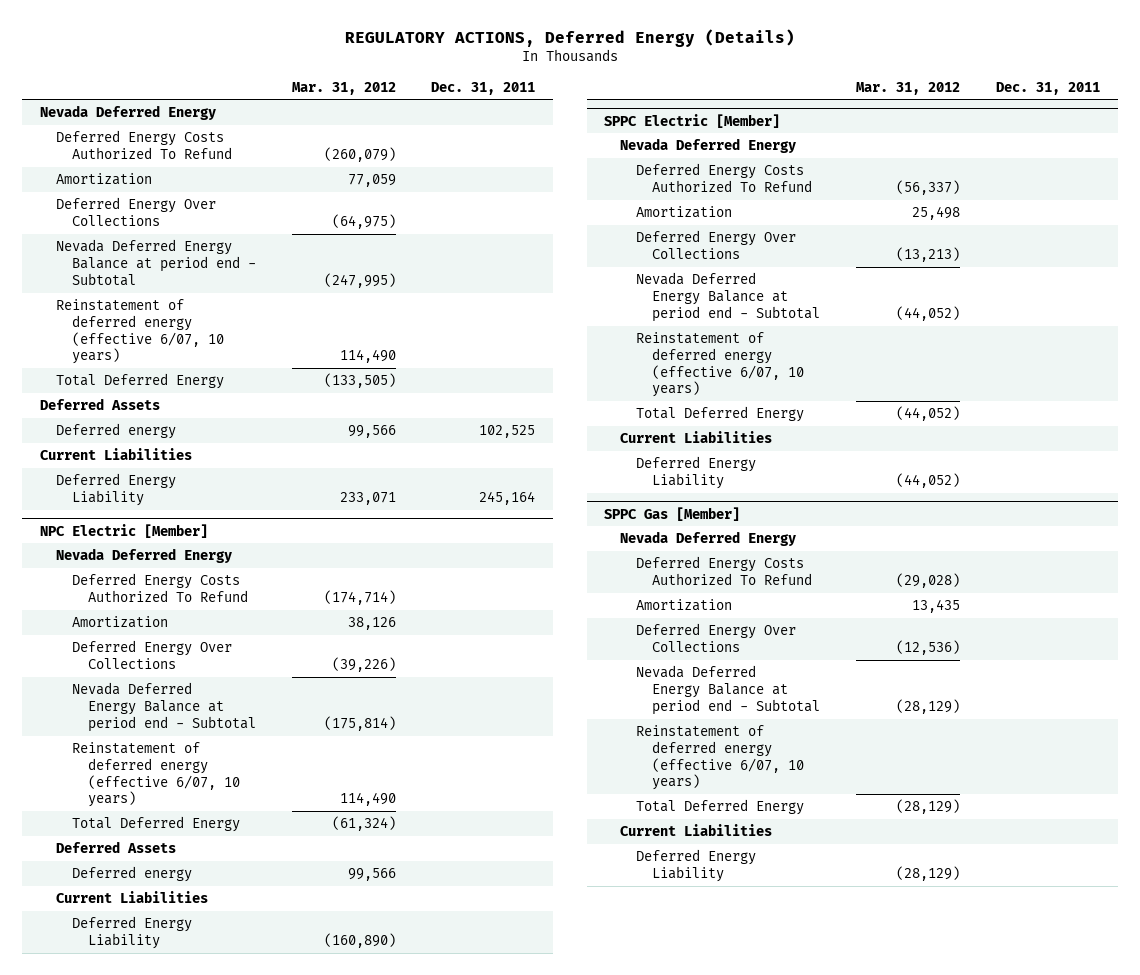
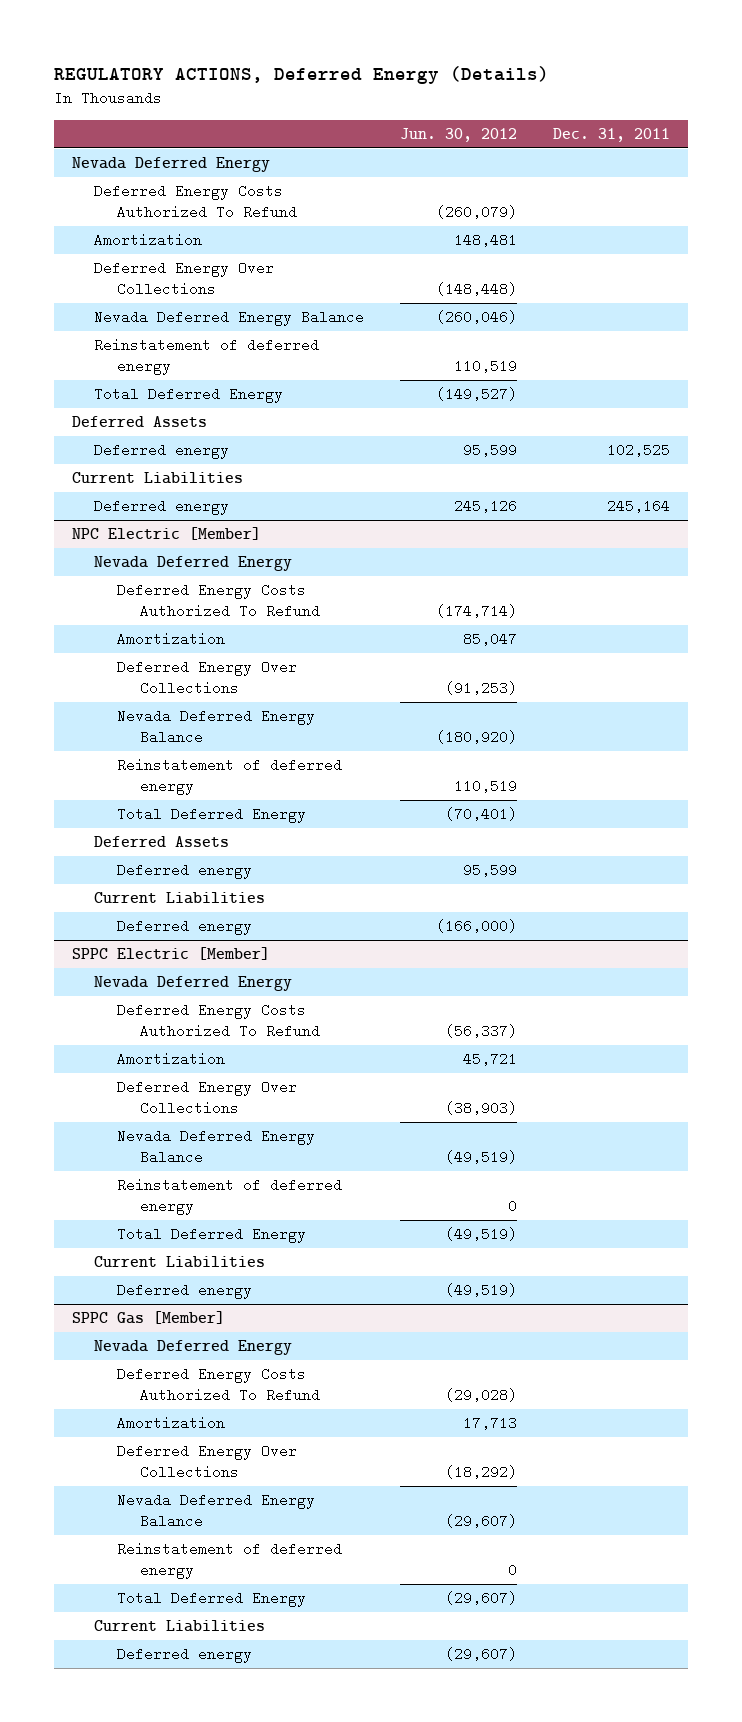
[291,81,396,95] Mar. 31, 2012 -> none
none -> [400,128,518,143] Jun. 30, 2012
[55,239,256,286] Nevada Deferred Energy Balance at period end - Subtotal -> [94,310,365,327] Nevada Deferred Energy Balance
[55,299,224,365] Reinstatement of deferred energy (effective 6/07, 10 years) -> [94,338,320,375] Reinstatement of deferred energy
[55,473,176,506] Deferred Energy Liability -> [94,499,230,516] Deferred energy
[71,682,256,732] Nevada Deferred Energy Balance at period end - Subtotal -> [117,709,316,744] Nevada Deferred Energy Balance
[71,742,240,808] Reinstatement of deferred energy (effective 6/07, 10 years) -> [117,758,343,795] Reinstatement of deferred energy
[71,916,192,949] Deferred Energy Liability -> [117,919,253,936] Deferred energy
[636,272,821,322] Nevada Deferred Energy Balance at period end - Subtotal -> [117,1129,316,1164] Nevada Deferred Energy Balance
[636,332,805,398] Reinstatement of deferred energy (effective 6/07, 10 years) -> [117,1178,343,1215] Reinstatement of deferred energy
[636,456,757,489] Deferred Energy Liability -> [117,1283,253,1300] Deferred energy
[636,665,821,715] Nevada Deferred Energy Balance at period end - Subtotal -> [117,1493,316,1528] Nevada Deferred Energy Balance
[636,725,805,791] Reinstatement of deferred energy (effective 6/07, 10 years) -> [117,1542,343,1579] Reinstatement of deferred energy
[636,849,757,882] Deferred Energy Liability -> [117,1647,253,1664] Deferred energy

